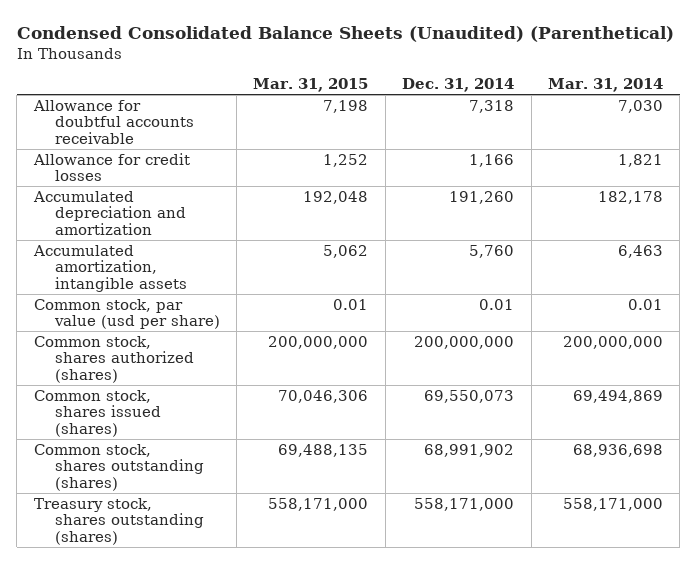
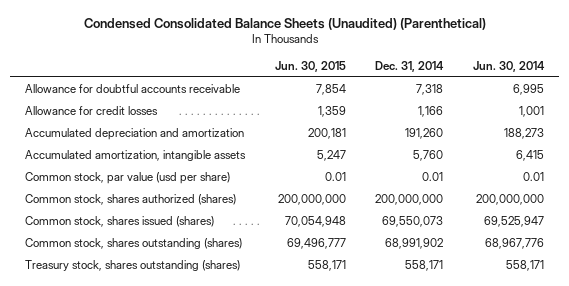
[253,77,369,92] Mar. 31, 2015 -> none
[547,77,663,92] Mar. 31, 2014 -> none
none -> [274,60,346,72] Jun. 30, 2015
none -> [472,60,545,72] Jun. 30, 2014
[414,497,515,511] 558,171,000 -> [405,260,444,272] 558,171

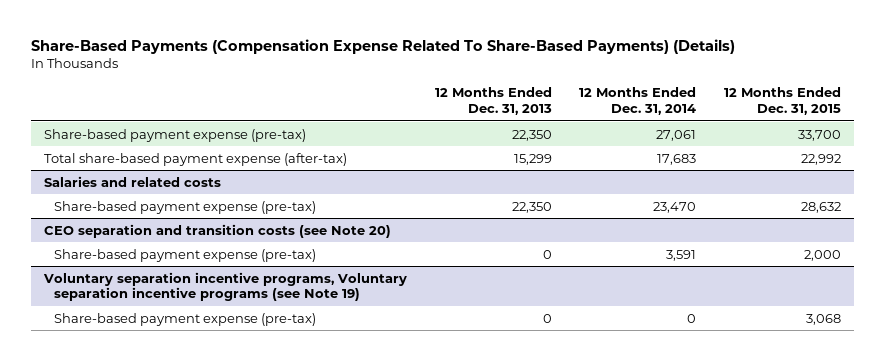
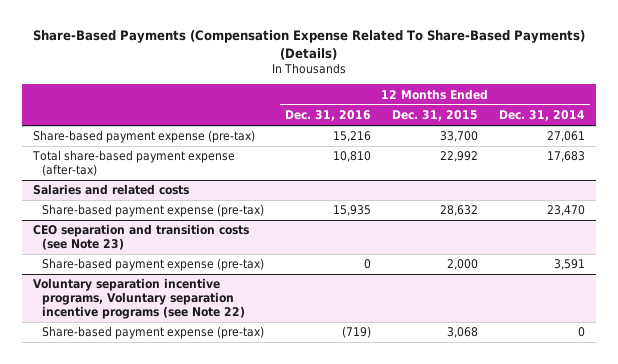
[434,87,552,115] 12 Months Ended Dec. 31, 2013 -> none
none -> [285,109,372,121] Dec. 31, 2016
[44,223,392,238] CEO separation and transition costs (see Note 20) -> [32,224,249,251] CEO separation and transition costs (see Note 23)
[43,271,408,302] Voluntary separation incentive programs, Voluntary separation incentive programs (see Note 19) -> [32,278,246,320] Voluntary separation incentive programs, Voluntary separation incentive programs (see Note 22)

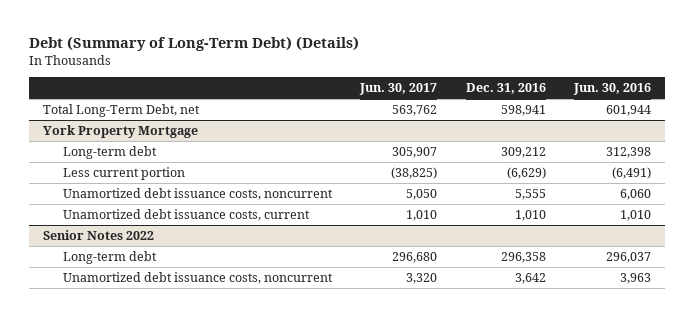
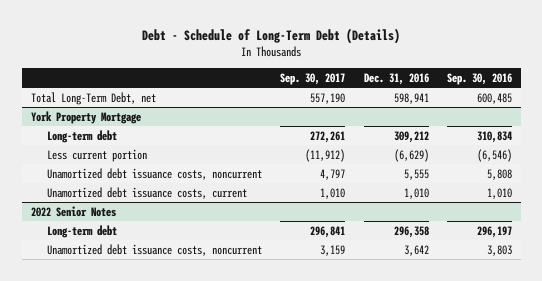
[28,35,359,51] Debt (Summary of Long-Term Debt) (Details) -> [142,28,401,45] Debt - Schedule of Long-Term Debt (Details)
[359,83,438,96] Jun. 30, 2017 -> none
[573,83,652,96] Jun. 30, 2016 -> none
none -> [280,72,346,85] Sep. 30, 2017
none -> [446,72,512,85] Sep. 30, 2016
[42,230,154,241] Senior Notes 2022 -> [30,205,116,217] 2022 Senior Notes

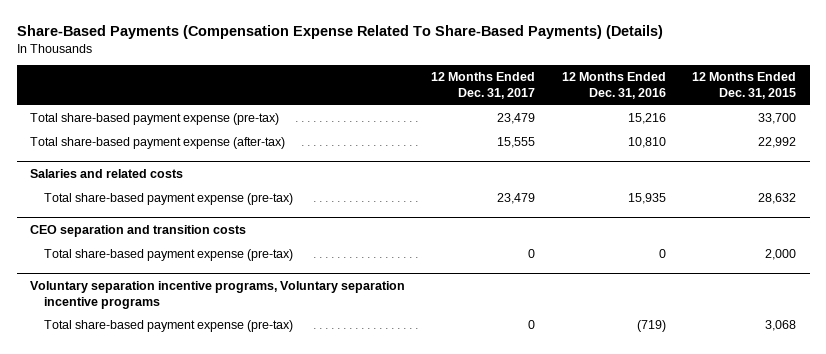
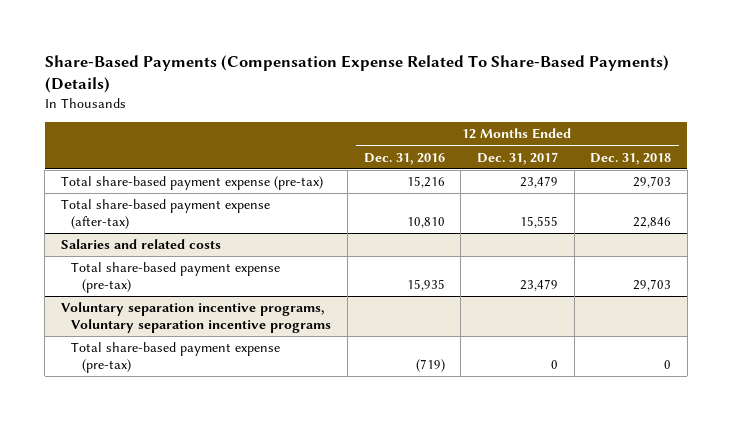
[692,72,797,100] 12 Months Ended Dec. 31, 2015 -> none
none -> [590,152,672,165] Dec. 31, 2018
[29,225,246,238] CEO separation and transition costs -> none
[43,249,293,262] Total share-based payment expense (pre-tax) -> none

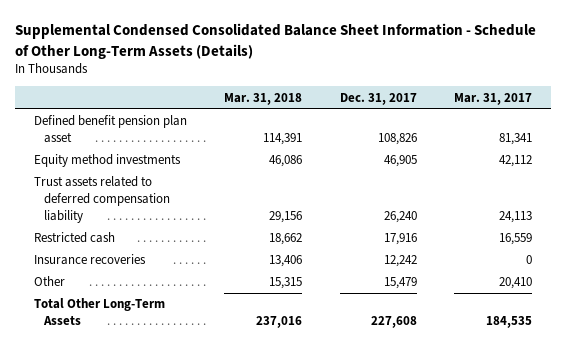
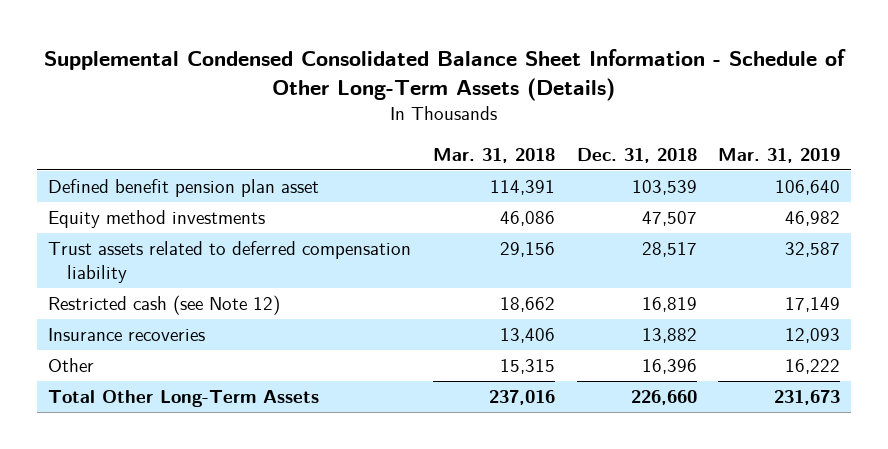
[339,92,417,105] Dec. 31, 2017 -> none
[454,92,533,105] Mar. 31, 2017 -> none
none -> [576,147,697,163] Dec. 31, 2018
none -> [718,147,841,163] Mar. 31, 2019
[33,232,115,244] Restricted cash -> [47,294,280,315] Restricted cash (see Note 12)

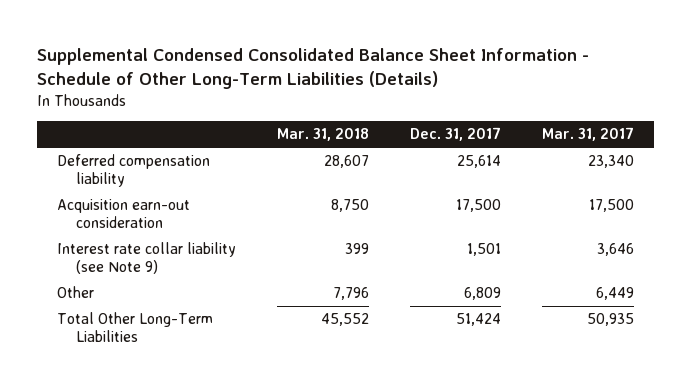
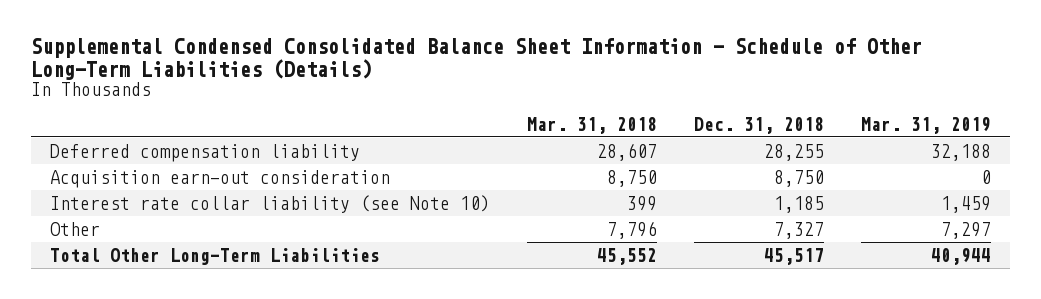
[409,127,501,142] Dec. 31, 2017 -> none
[541,127,634,142] Mar. 31, 2017 -> none
none -> [694,116,825,134] Dec. 31, 2018
none -> [861,116,992,134] Mar. 31, 2019
[57,242,237,275] Interest rate collar liability (see Note 9) -> [49,194,490,213] Interest rate collar liability (see Note 10)

